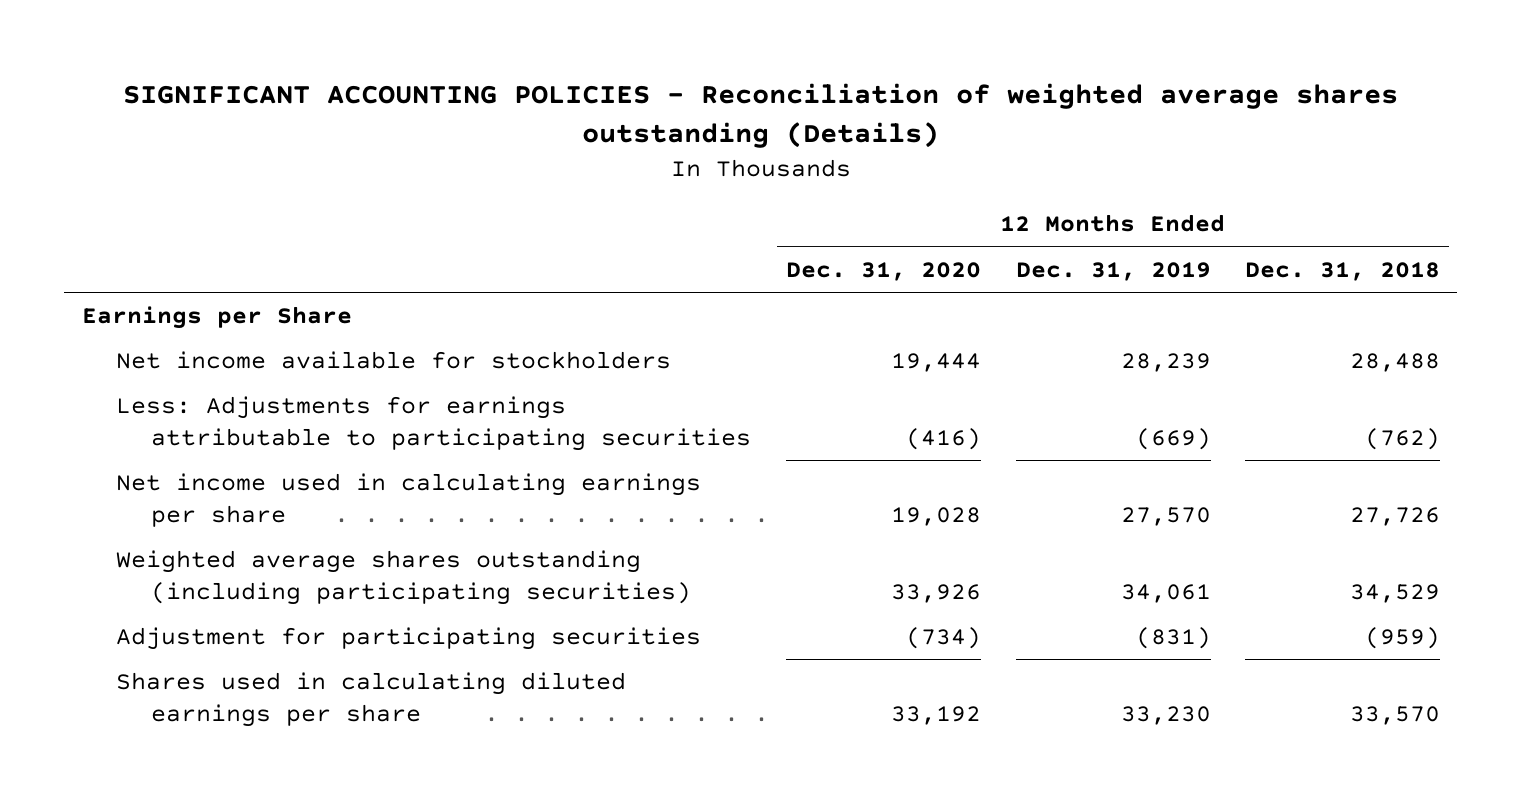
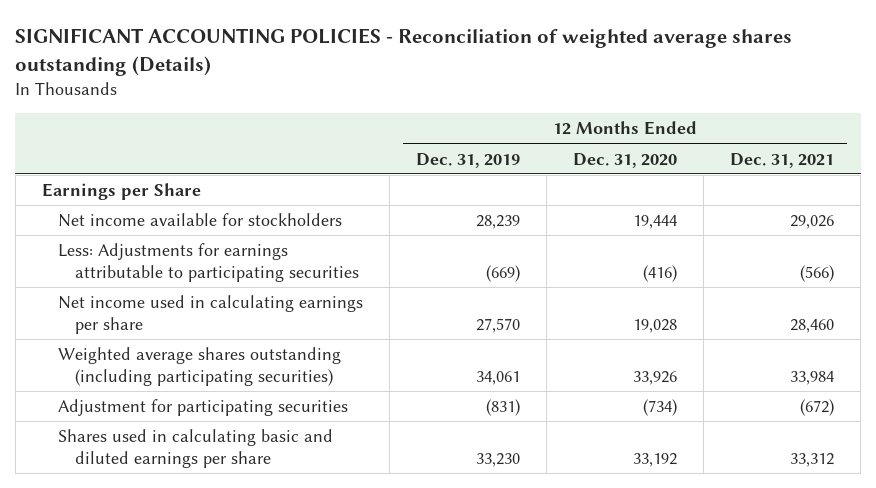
[1245,261,1441,281] Dec. 31, 2018 -> none
none -> [730,152,835,168] Dec. 31, 2021
[116,672,627,727] Shares used in calculating diluted earnings per share -> [58,429,334,468] Shares used in calculating basic and diluted earnings per share

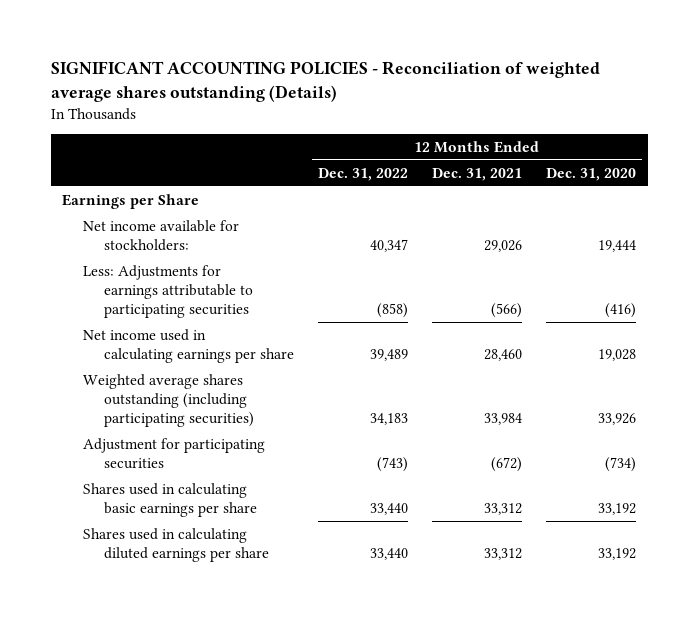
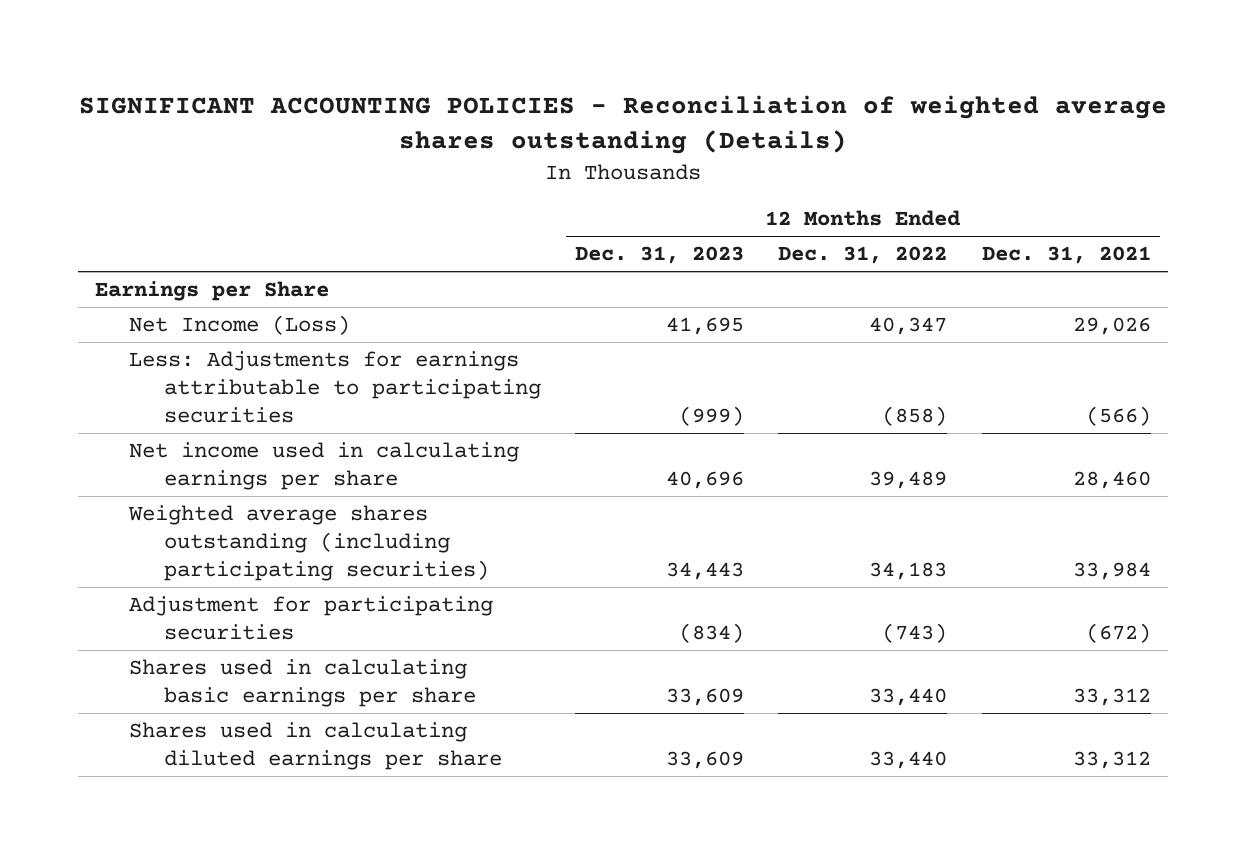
[546,167,637,181] Dec. 31, 2020 -> none
none -> [575,246,745,265] Dec. 31, 2023
[83,219,240,251] Net income available for stockholders: -> [129,315,351,336] Net Income (Loss)

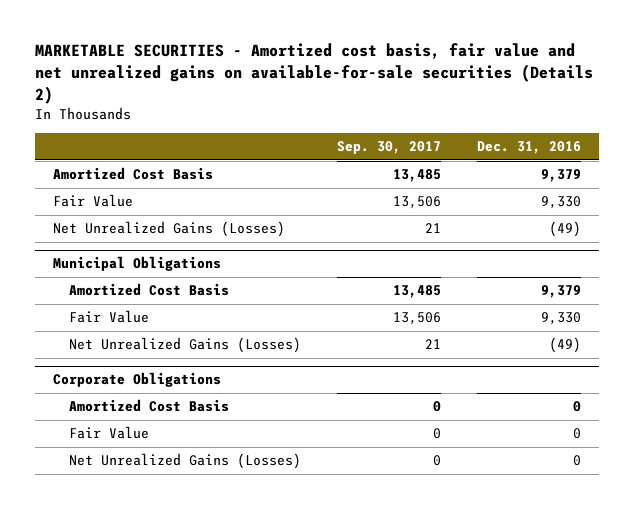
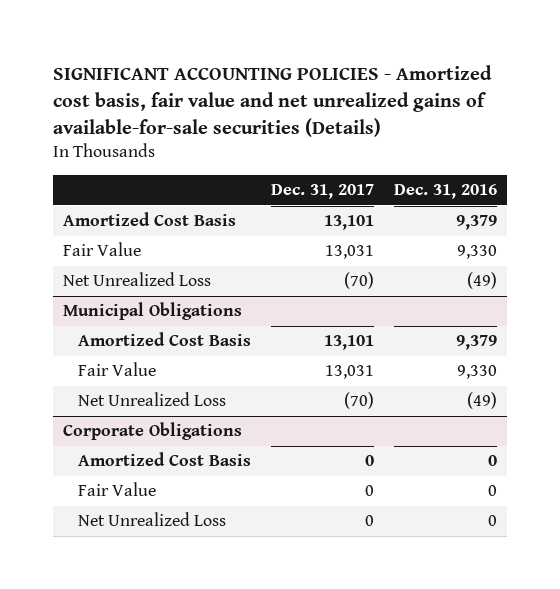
[34,43,593,104] MARKETABLE SECURITIES - Amortized cost basis, fair value and net unrealized gains on available-for-sale securities (Details 2) -> [52,64,492,137] SIGNIFICANT ACCOUNTING POLICIES - Amortized cost basis, fair value and net unrealized gains of available-for-sale securities (Details)
[336,141,441,155] Sep. 30, 2017 -> none
none -> [270,183,374,199] Dec. 31, 2017
[52,221,285,238] Net Unrealized Gains (Losses) -> [62,272,211,287] Net Unrealized Loss
[68,337,301,354] Net Unrealized Gains (Losses) -> [77,392,226,407] Net Unrealized Loss
[68,453,301,470] Net Unrealized Gains (Losses) -> [77,512,226,527] Net Unrealized Loss

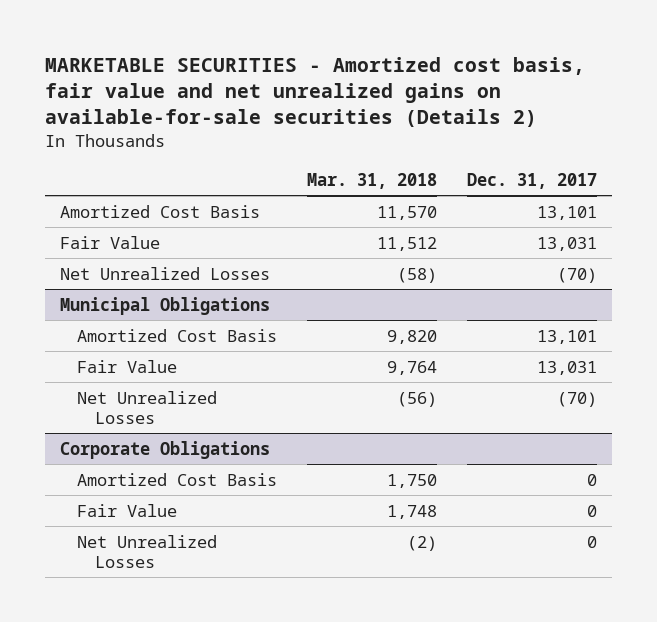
[52,64,492,137] SIGNIFICANT ACCOUNTING POLICIES - Amortized cost basis, fair value and net unrealized gains of available-for-sale securities (Details) -> [45,56,586,128] MARKETABLE SECURITIES - Amortized cost basis, fair value and net unrealized gains on available-for-sale securities (Details 2)
[394,183,498,199] Dec. 31, 2016 -> none
none -> [307,172,438,189] Mar. 31, 2018
[62,272,211,287] Net Unrealized Loss -> [60,266,271,280] Net Unrealized Losses
[77,392,226,407] Net Unrealized Loss -> [77,390,218,424] Net Unrealized Losses
[77,512,226,527] Net Unrealized Loss -> [77,534,218,568] Net Unrealized Losses

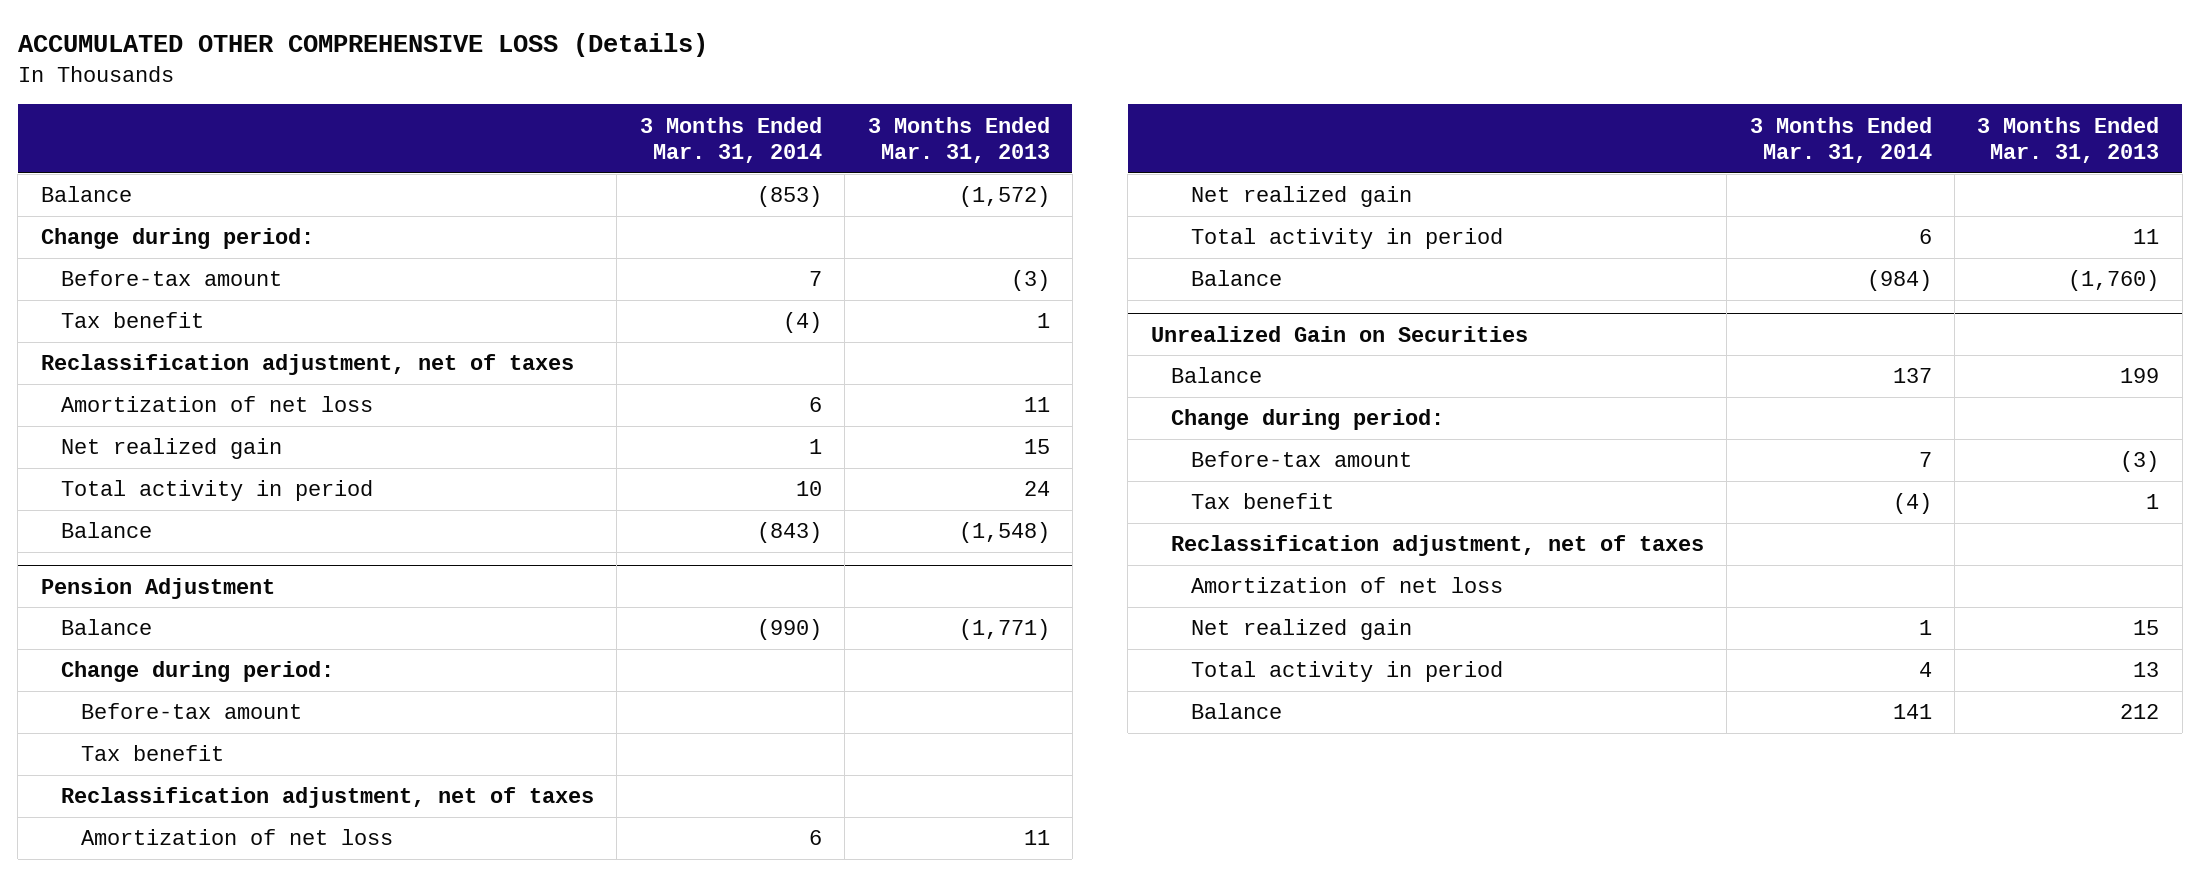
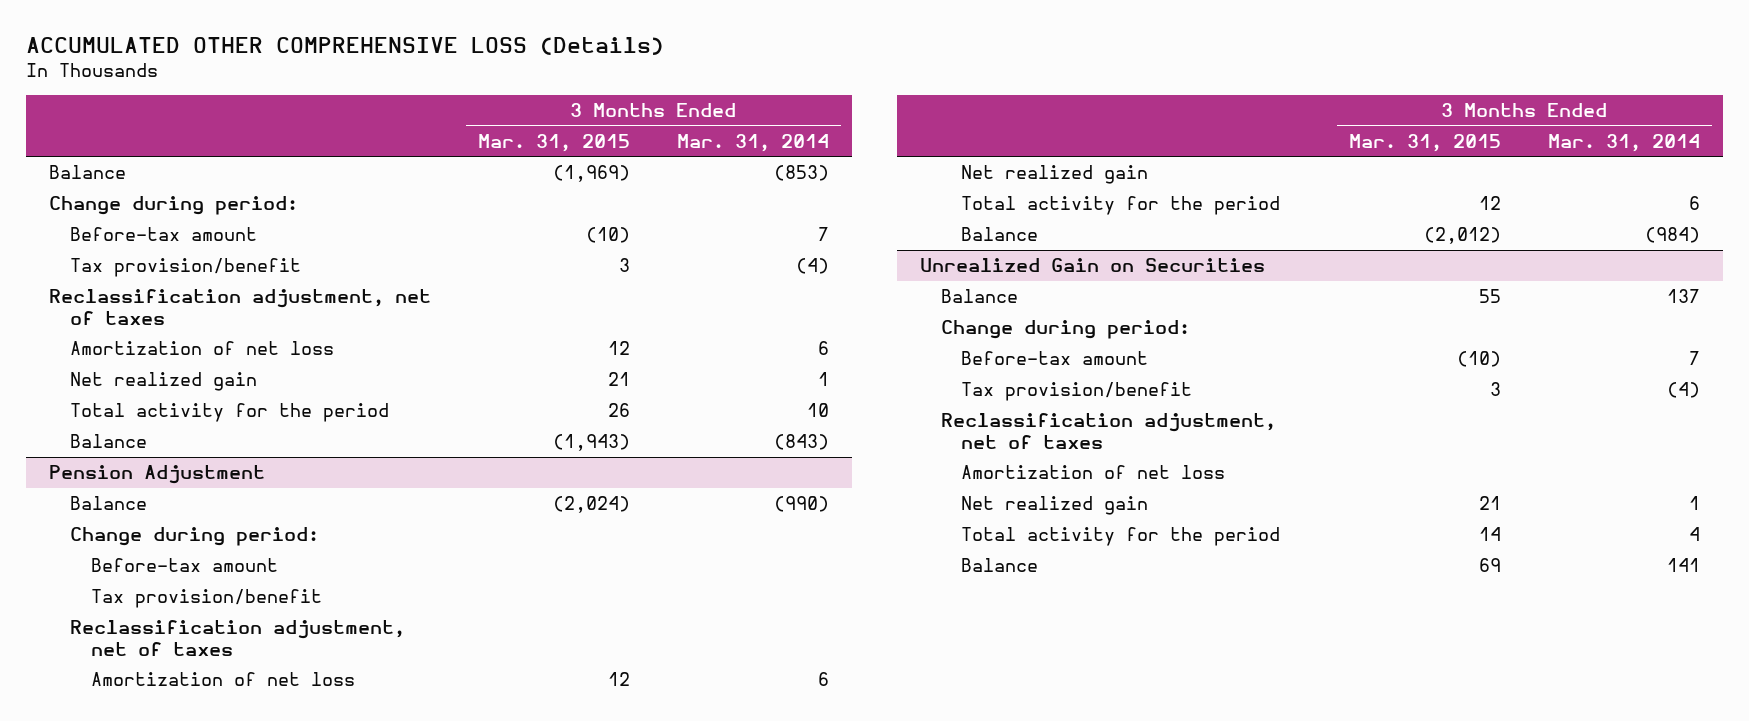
[867,116,1050,164] 3 Months Ended Mar. 31, 2013 -> none
none -> [478,133,631,152] Mar. 31, 2015
[60,312,204,329] Tax benefit -> [69,258,301,278] Tax provision/benefit
[60,480,373,502] Total activity in period -> [69,403,389,423] Total activity for the period
[80,745,224,762] Tax benefit -> [90,589,322,609] Tax provision/benefit
[1190,228,1503,250] Total activity in period -> [961,196,1281,216] Total activity for the period
[1190,493,1334,510] Tax benefit -> [961,382,1193,402] Tax provision/benefit
[1190,661,1503,683] Total activity in period -> [961,527,1281,547] Total activity for the period

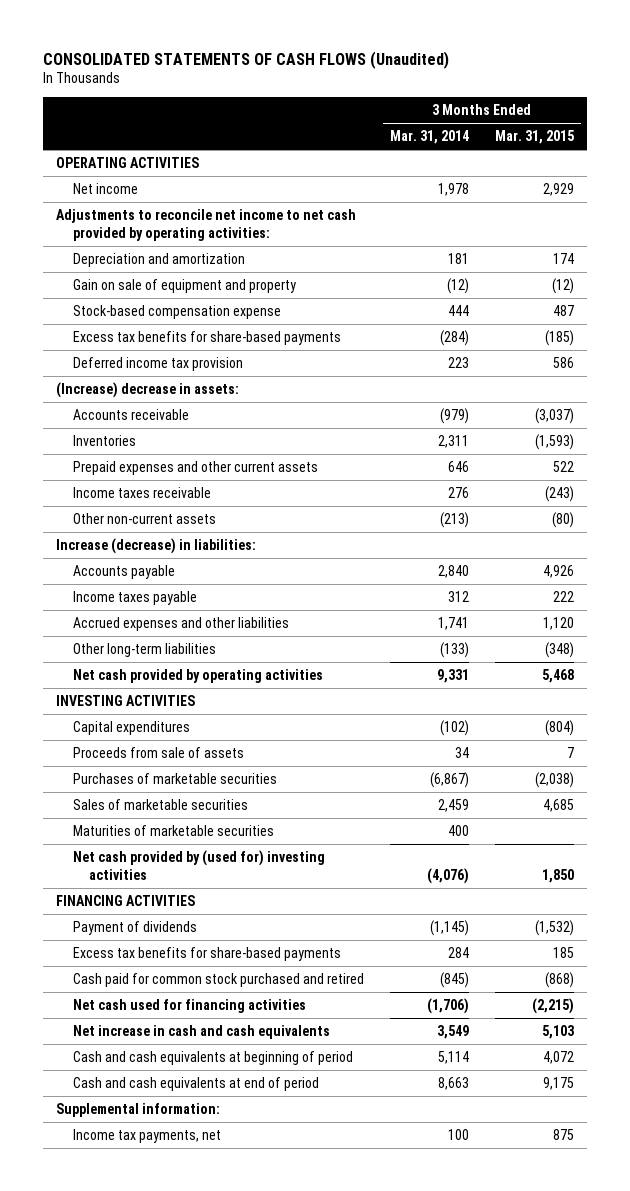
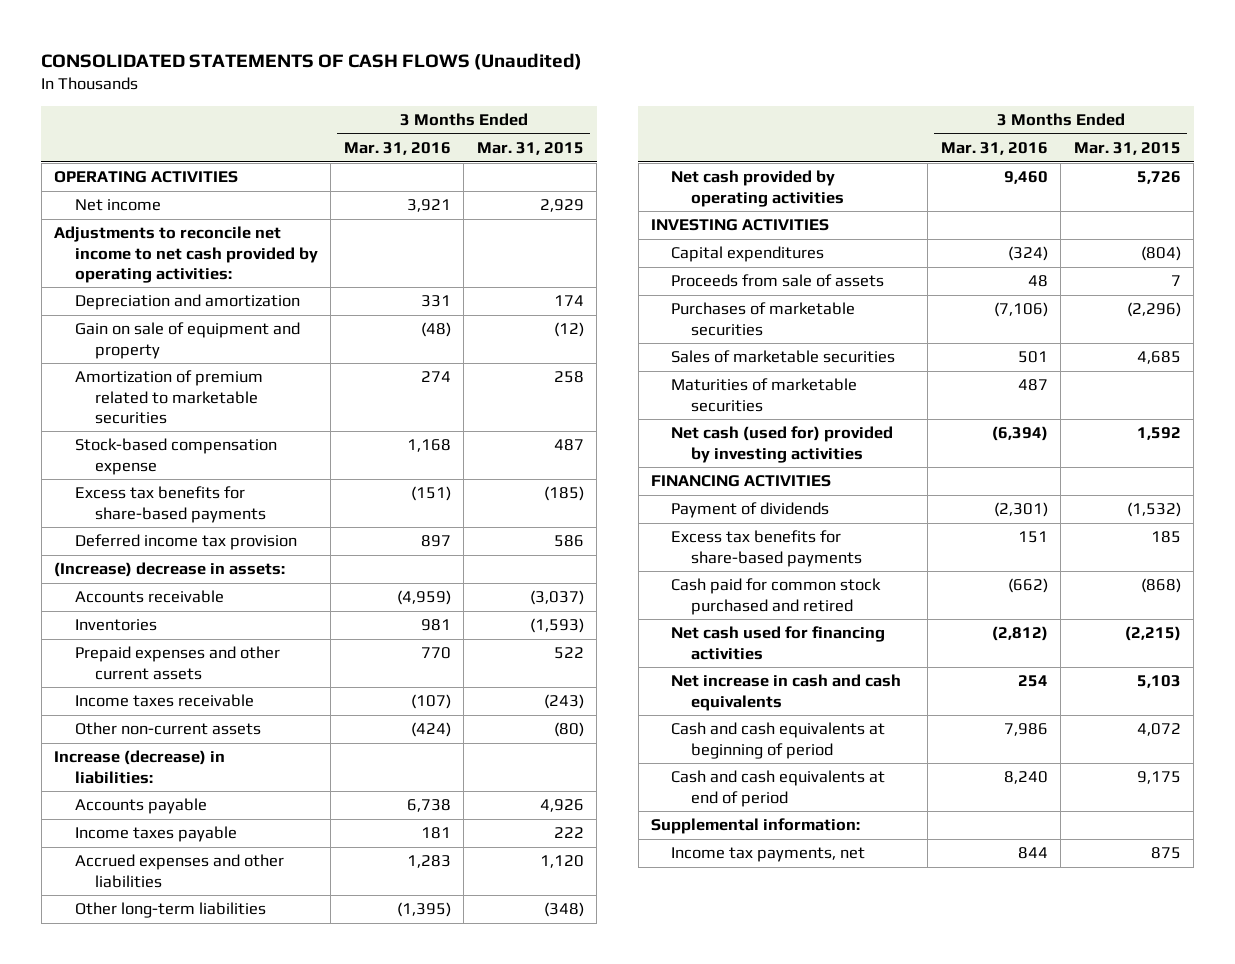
[389,130,469,145] Mar. 31, 2014 -> none
none -> [343,142,451,156] Mar. 31, 2016
none -> [74,370,263,424] Amortization of premium related to marketable securities
[542,668,575,683] 5,468 -> [1136,171,1181,185] 5,726
[535,771,575,788] (2,038) -> [1126,302,1181,318] (2,296)
[72,849,325,880] Net cash provided by (used for) investing activities -> [671,426,894,463] Net cash (used for) provided by investing activities
[542,868,575,883] 1,850 -> [1136,427,1181,441] 1,592

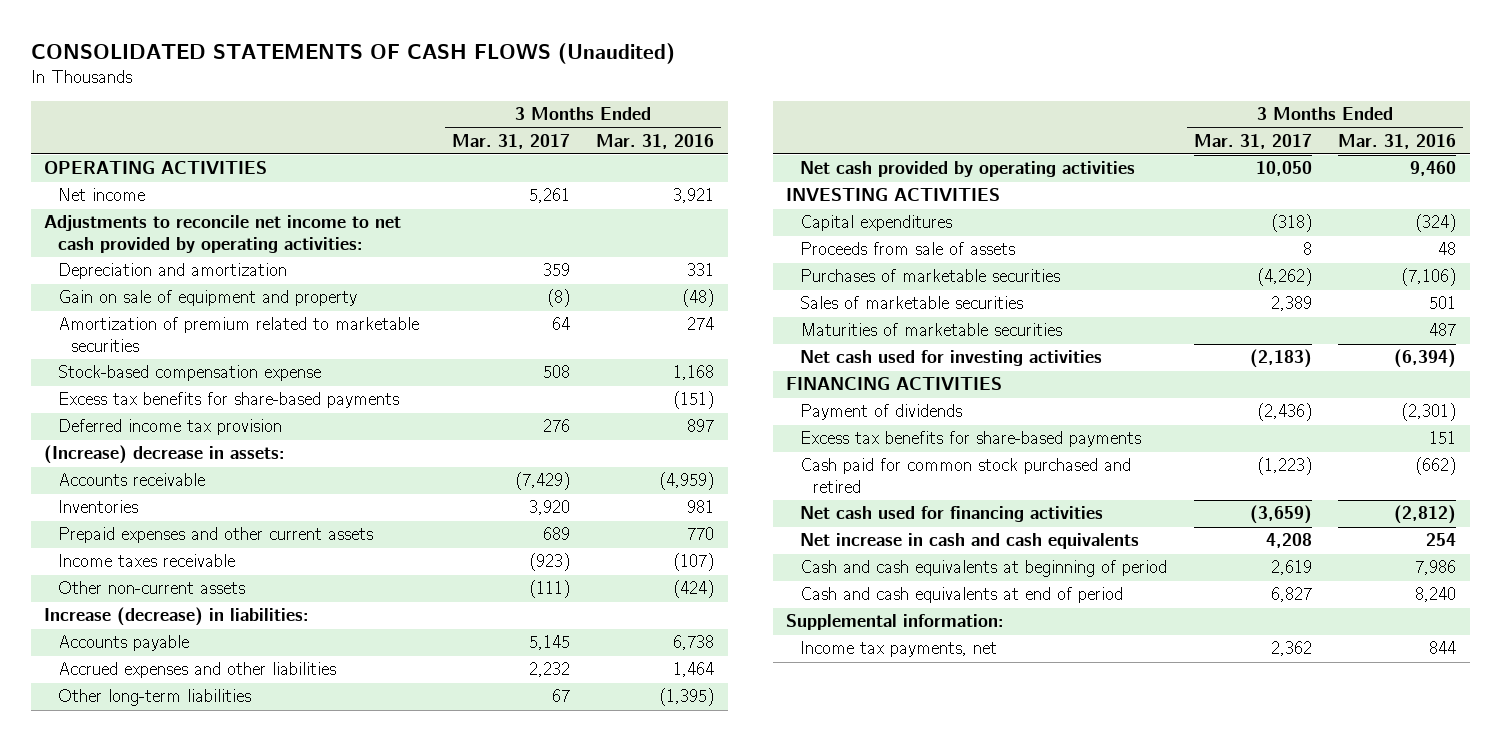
[476,142,584,156] Mar. 31, 2015 -> none
none -> [451,133,570,149] Mar. 31, 2017
[74,826,237,843] Income taxes payable -> none
[406,855,451,869] 1,283 -> [673,662,715,678] 1,464
[671,426,894,463] Net cash (used for) provided by investing activities -> [799,350,1102,367] Net cash used for investing activities

